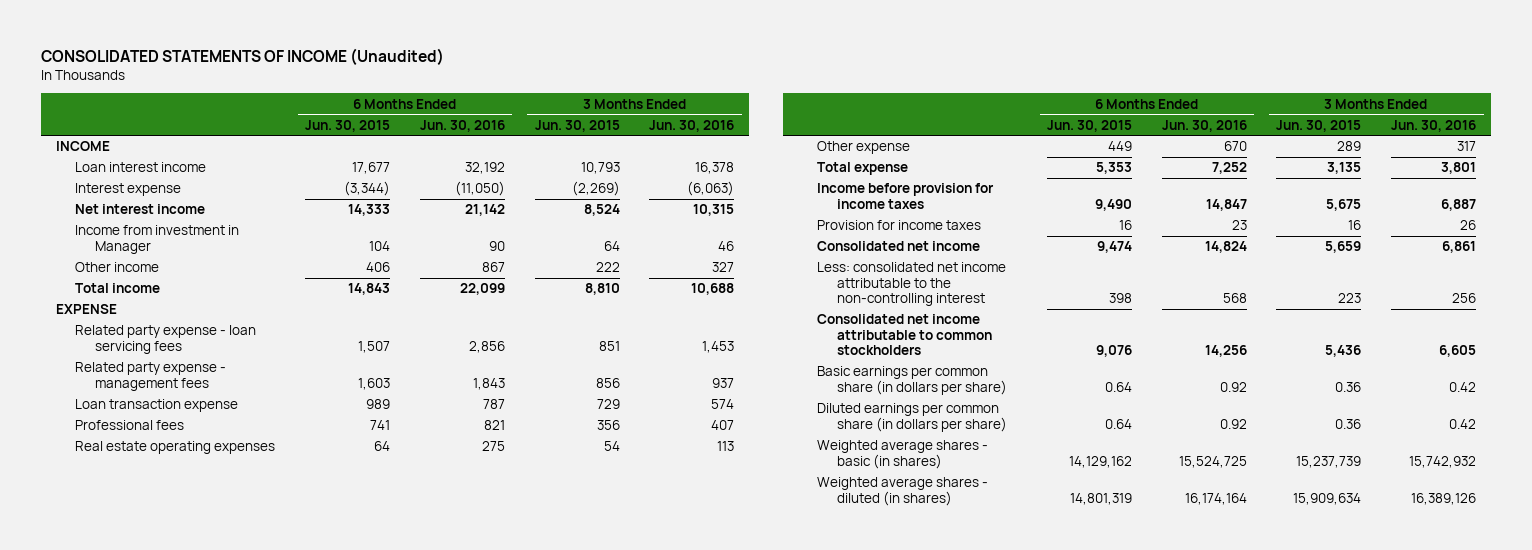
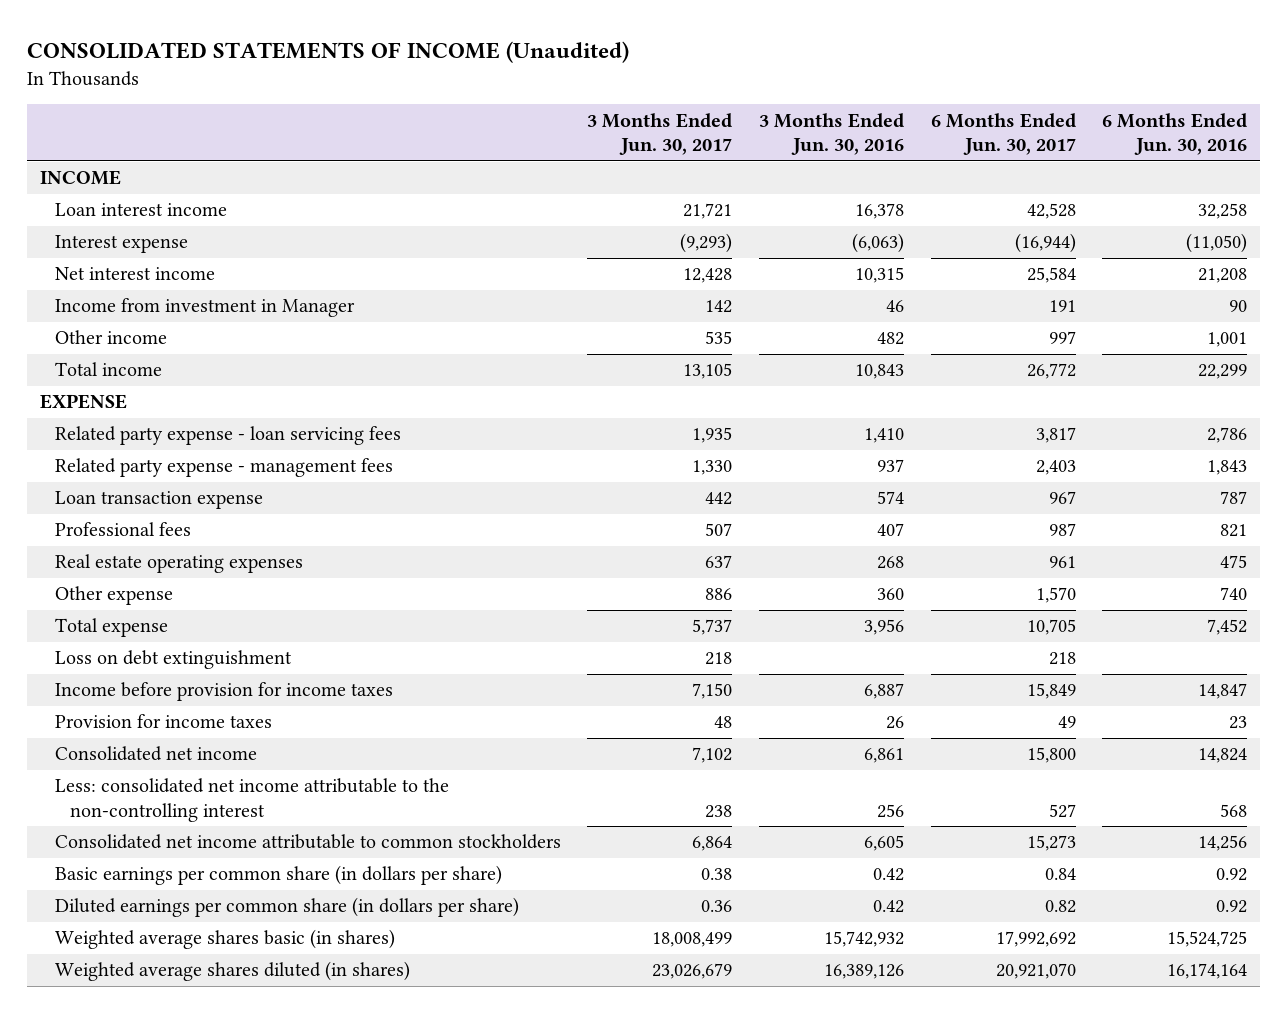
[305,119,391,132] Jun. 30, 2015 -> none
[534,119,620,132] Jun. 30, 2015 -> none
none -> [587,112,733,156] 3 Months Ended Jun. 30, 2017
none -> [930,112,1076,156] 6 Months Ended Jun. 30, 2017
[464,162,505,175] 32,192 -> [1198,203,1248,220] 32,258
[464,204,505,217] 21,142 -> [1198,268,1248,284] 21,208
[481,262,505,273] 867 -> [1207,332,1248,348] 1,001
[712,262,735,273] 327 -> [876,332,904,346] 482
[459,283,505,296] 22,099 -> [1198,364,1248,380] 22,299
[691,283,735,296] 10,688 -> [854,364,904,380] 10,843
[468,340,505,353] 2,856 -> [1207,427,1248,444] 2,786
[702,340,735,353] 1,453 -> [863,428,904,444] 1,410
[481,441,505,452] 275 -> [1220,555,1248,569] 475
[717,441,735,452] 113 -> [876,556,904,570] 268
[1223,141,1247,152] 670 -> [1220,587,1248,601] 740
[1457,141,1477,152] 317 -> [876,588,904,601] 360
[1211,162,1247,175] 7,252 -> [1207,619,1248,636] 7,452
[1441,162,1477,175] 3,801 -> [863,619,904,636] 3,956
none -> [54,650,292,670] Loss on debt extinguishment
[817,440,989,469] Weighted average shares - basic (in shares) -> [54,929,395,950] Weighted average shares basic (in shares)
[817,477,989,506] Weighted average shares - diluted (in shares) -> [54,961,410,982] Weighted average shares diluted (in shares)

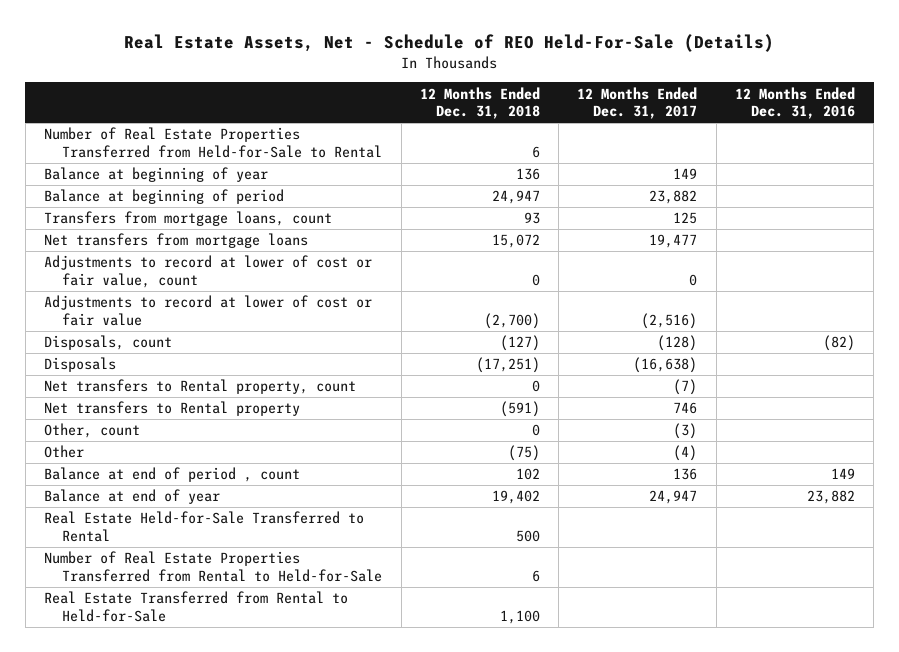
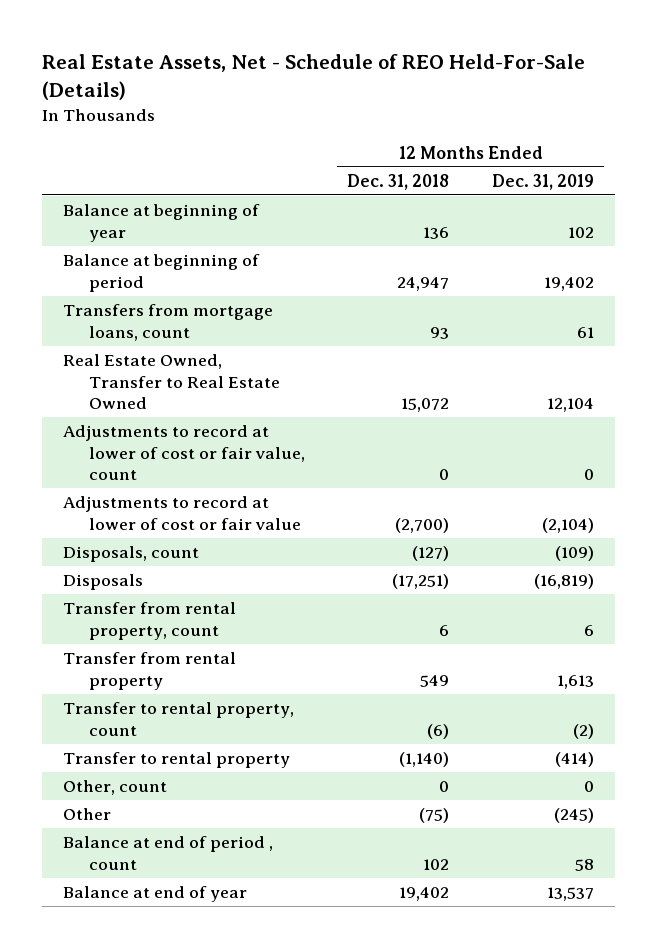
[577,86,698,120] 12 Months Ended Dec. 31, 2017 -> none
[735,86,856,120] 12 Months Ended Dec. 31, 2016 -> none
none -> [491,173,594,190] Dec. 31, 2019
[43,127,383,158] Number of Real Estate Properties Transferred from Held-for-Sale to Rental -> none
[43,233,308,249] Net transfers from mortgage loans -> [62,354,281,410] Real Estate Owned, Transfer to Real Estate Owned
none -> [62,602,236,640] Transfer from rental property, count
none -> [62,652,236,690] Transfer from rental property
[43,379,356,395] Net transfers to Rental property, count -> [62,702,294,736] Transfer to rental property, count
[531,380,540,393] 0 -> [427,723,450,739] (6)
[43,401,300,417] Net transfers to Rental property -> [62,752,290,769] Transfer to rental property
[499,401,540,418] (591) -> [399,752,450,768] (1,140)
[43,511,364,542] Real Estate Held-for-Sale Transferred to Rental -> none
[43,551,383,582] Number of Real Estate Properties Transferred from Rental to Held-for-Sale -> none
[43,591,348,622] Real Estate Transferred from Rental to Held-for-Sale -> none

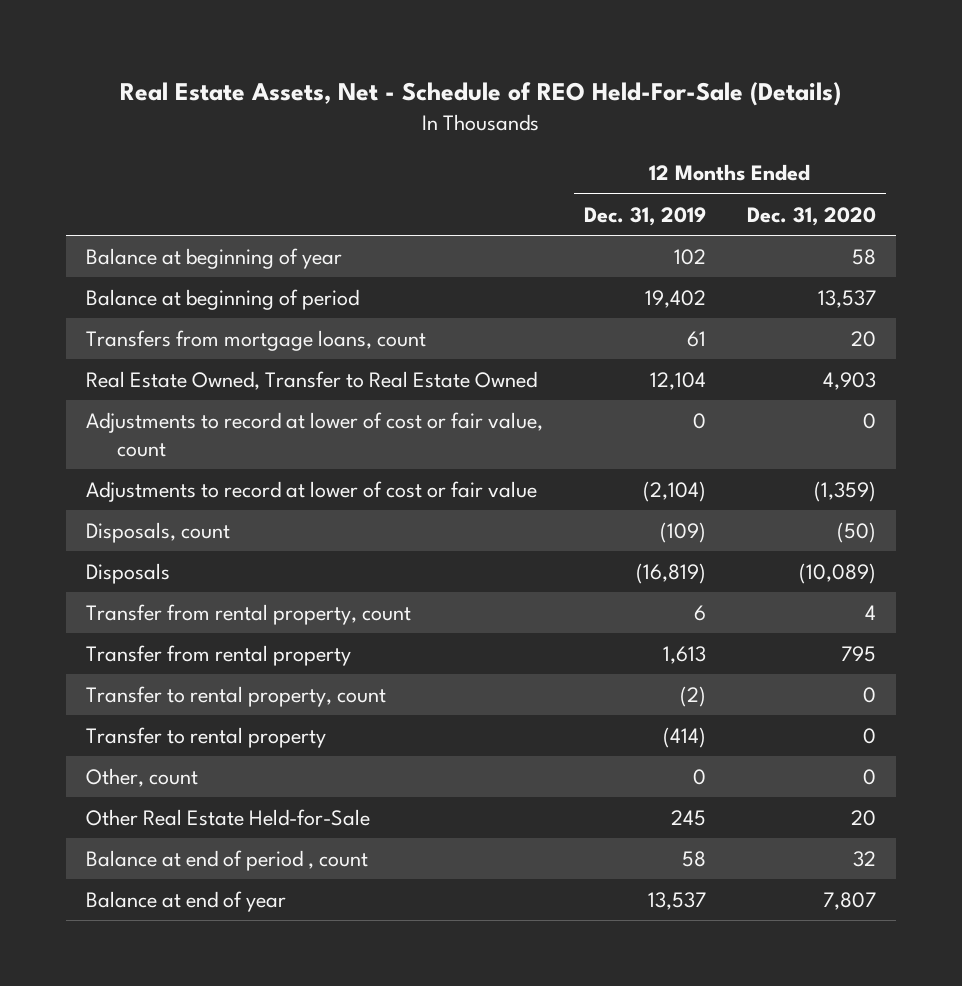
[347,173,450,190] Dec. 31, 2018 -> none
none -> [746,206,876,226] Dec. 31, 2020
[62,808,111,821] Other -> none
none -> [86,808,371,826] Other Real Estate Held-for-Sale

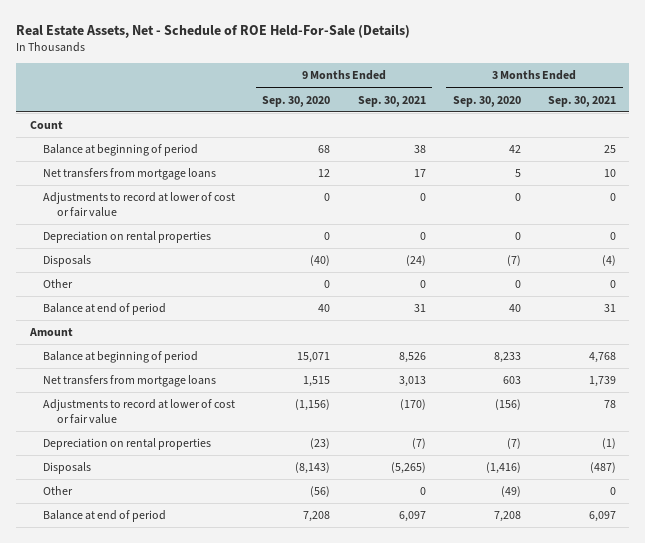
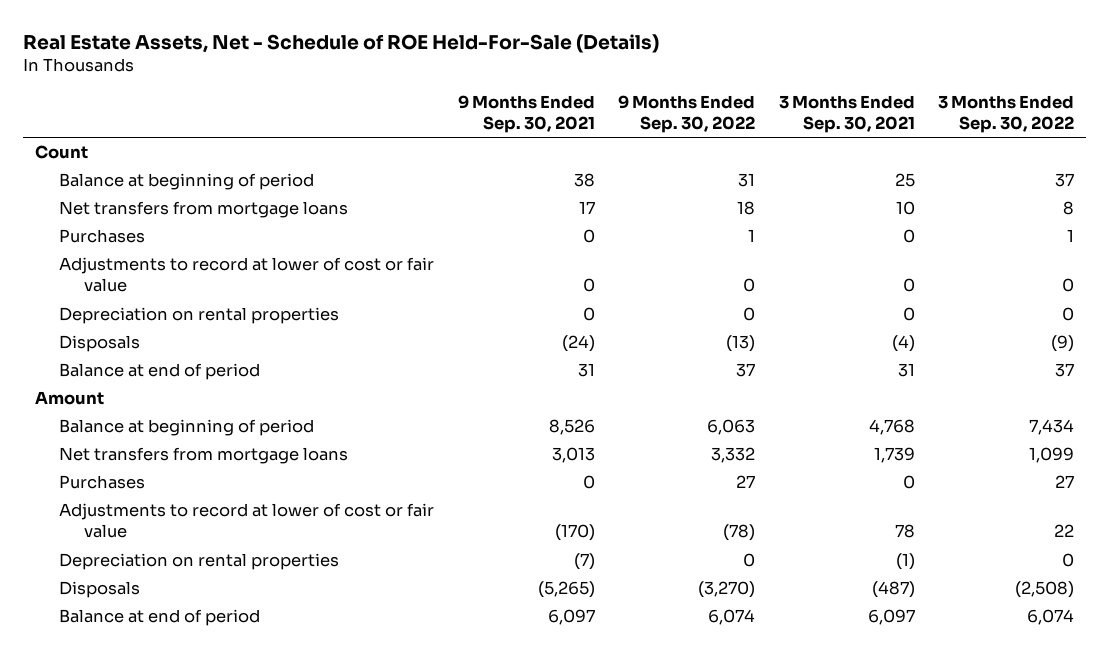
[262,95,331,107] Sep. 30, 2020 -> none
[452,95,521,107] Sep. 30, 2020 -> none
none -> [618,94,756,134] 9 Months Ended Sep. 30, 2022
none -> [938,94,1075,134] 3 Months Ended Sep. 30, 2022
none -> [59,229,146,244] Purchases
[43,279,74,289] Other -> none
none -> [59,475,146,490] Purchases
[43,486,74,496] Other -> none

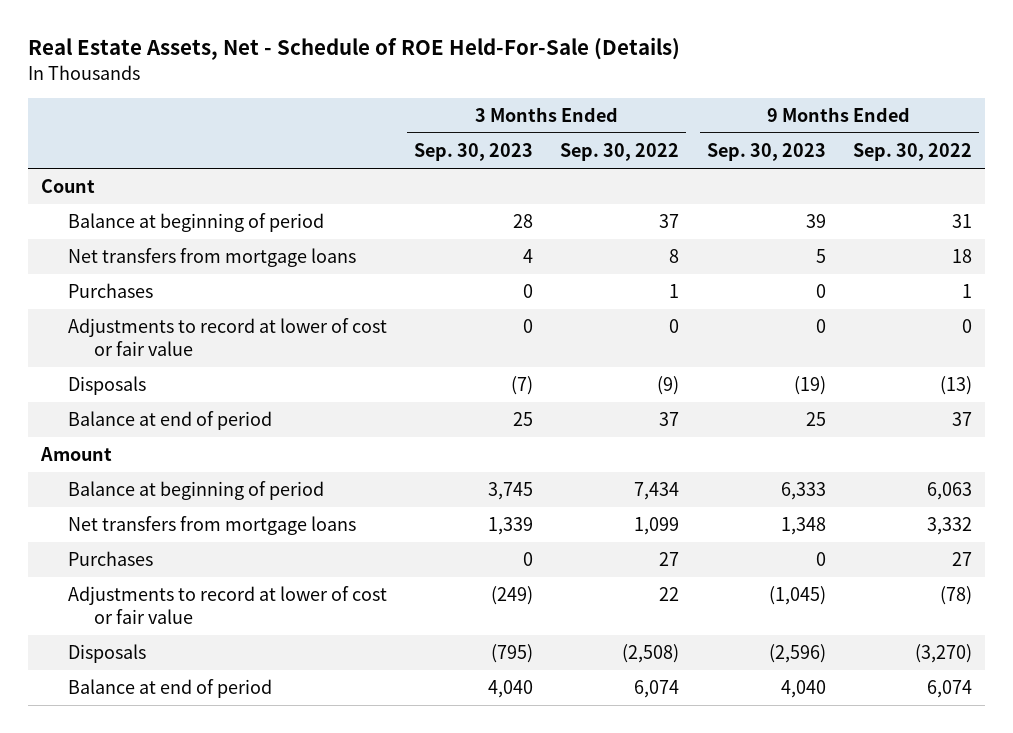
[457,94,595,134] 9 Months Ended Sep. 30, 2021 -> none
[778,94,915,134] 3 Months Ended Sep. 30, 2021 -> none
none -> [414,143,534,162] Sep. 30, 2023
none -> [706,143,826,162] Sep. 30, 2023
[59,307,340,325] Depreciation on rental properties -> none
[59,553,340,571] Depreciation on rental properties -> none

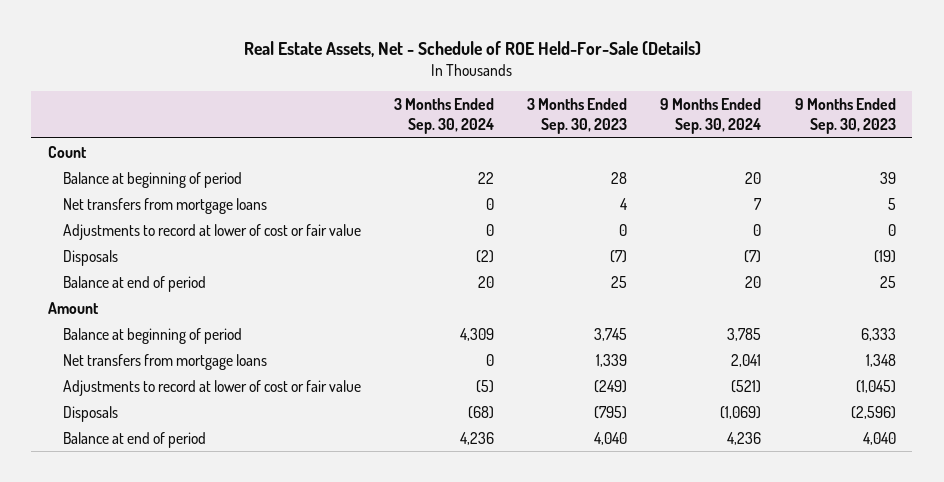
[560,143,680,162] Sep. 30, 2022 -> none
[852,143,972,162] Sep. 30, 2022 -> none
none -> [394,98,495,135] 3 Months Ended Sep. 30, 2024
none -> [660,98,762,135] 9 Months Ended Sep. 30, 2024
[67,283,153,299] Purchases -> none
[67,551,153,567] Purchases -> none

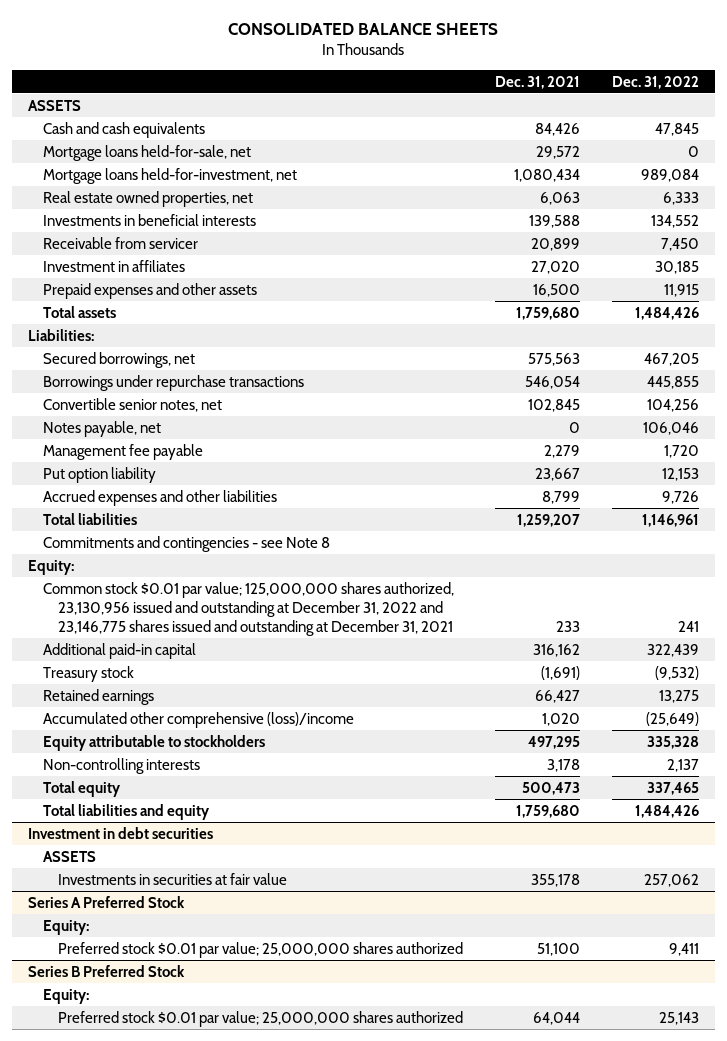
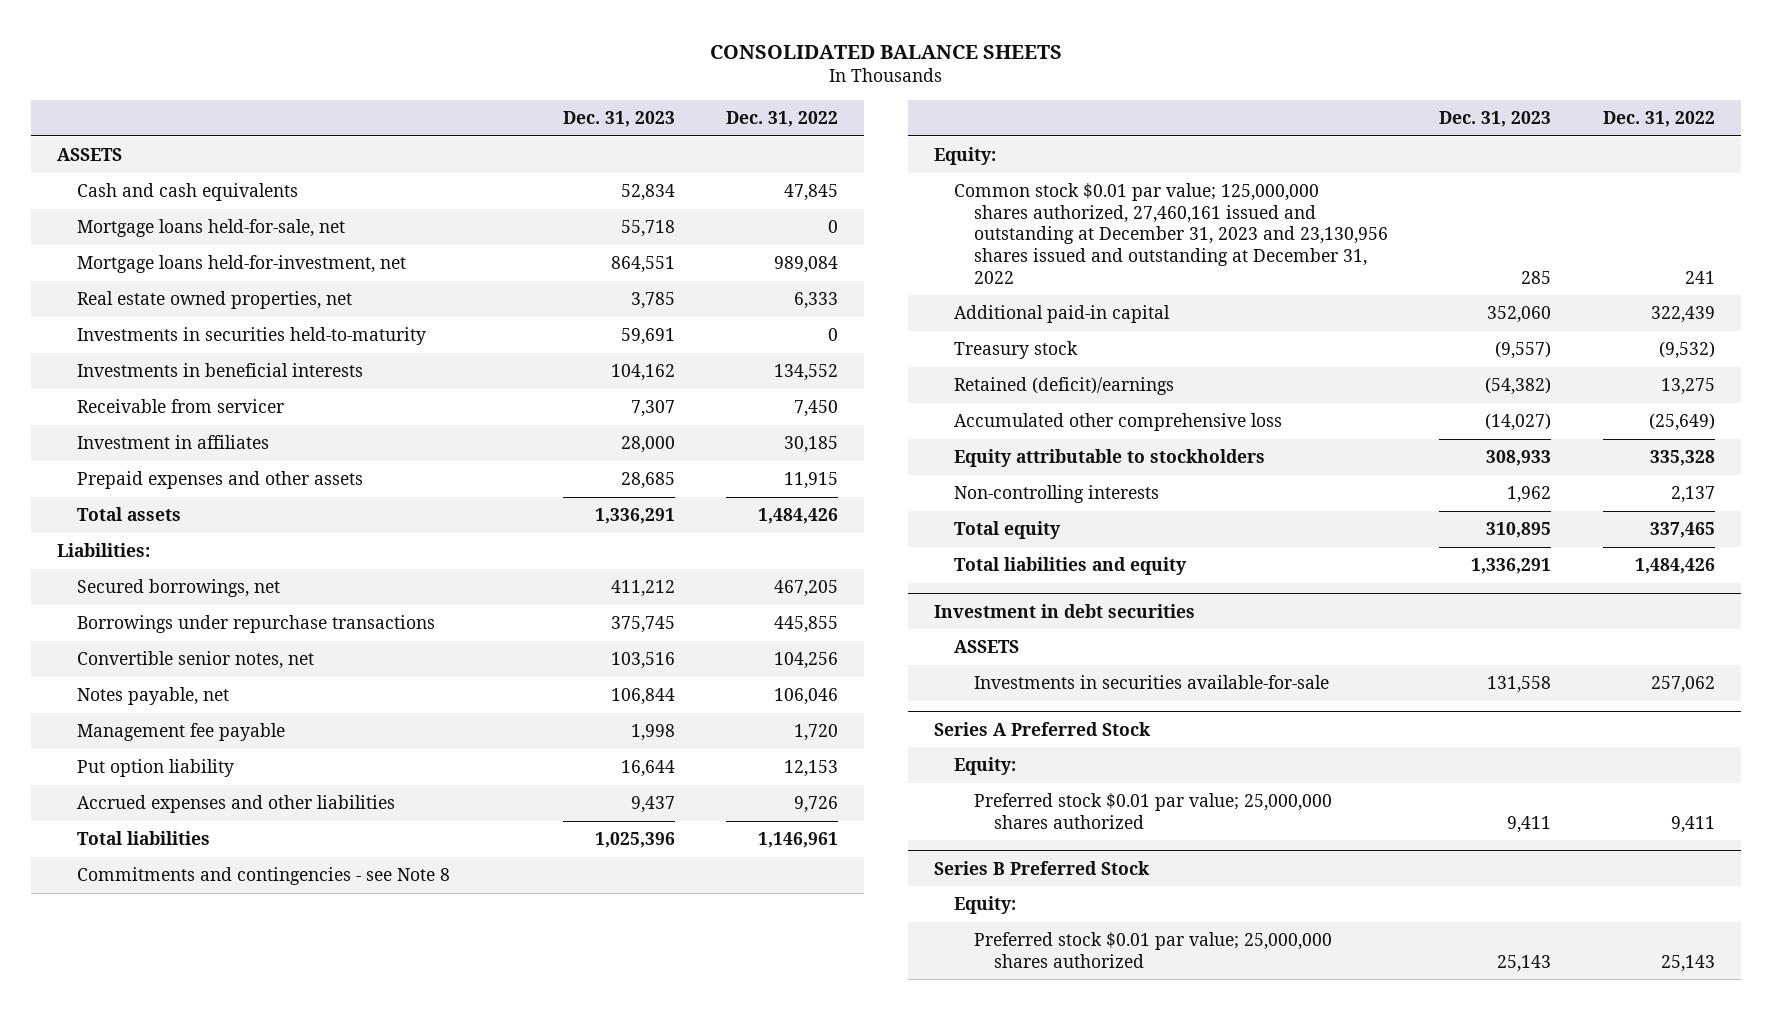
[494,75,580,89] Dec. 31, 2021 -> none
none -> [562,111,675,128] Dec. 31, 2023
none -> [77,327,427,346] Investments in securities held-to-maturity
[42,581,454,636] Common stock $0.01 par value; 125,000,000 shares authorized, 23,130,956 issued and outstanding at December 31, 2022 and 23,146,775 shares issued and outstanding at December 31, 2021 -> [953,183,1388,284] Common stock $0.01 par value; 125,000,000 shares authorized, 27,460,161 issued and outstanding at December 31, 2023 and 23,130,956 shares issued and outstanding at December 31, 2022
[42,688,154,705] Retained earnings -> [953,377,1174,396] Retained (deficit)/earnings
[42,711,354,728] Accumulated other comprehensive (loss)/income -> [953,413,1282,432] Accumulated other comprehensive loss
[57,872,287,885] Investments in securities at fair value -> [973,675,1329,690] Investments in securities available-for-sale

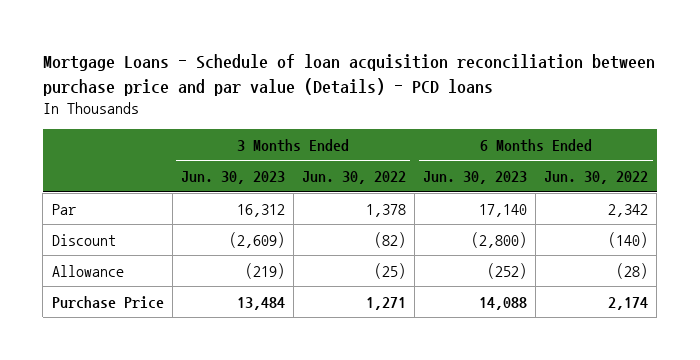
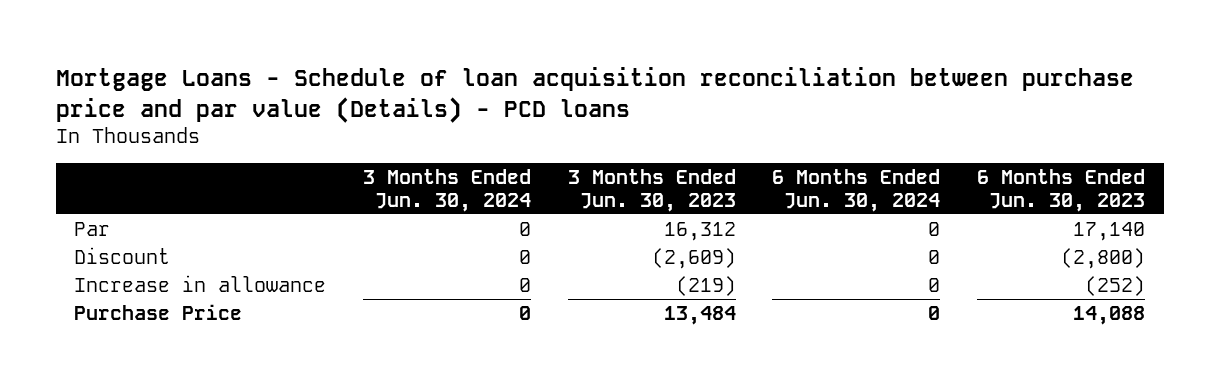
[301,171,406,185] Jun. 30, 2022 -> none
[544,171,649,185] Jun. 30, 2022 -> none
none -> [362,168,531,212] 3 Months Ended Jun. 30, 2024
none -> [772,168,941,212] 6 Months Ended Jun. 30, 2024
[51,264,124,277] Allowance -> [74,275,327,293] Increase in allowance

